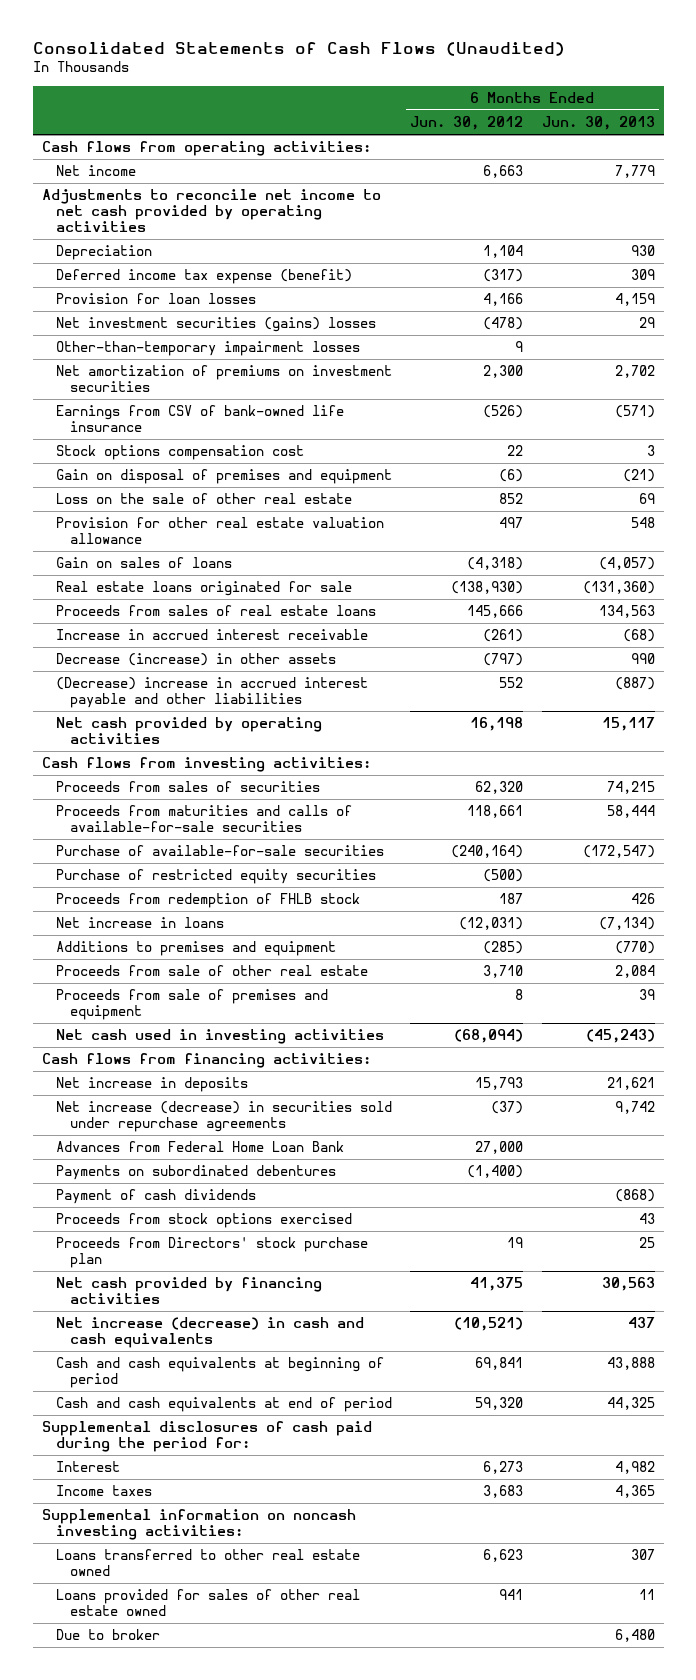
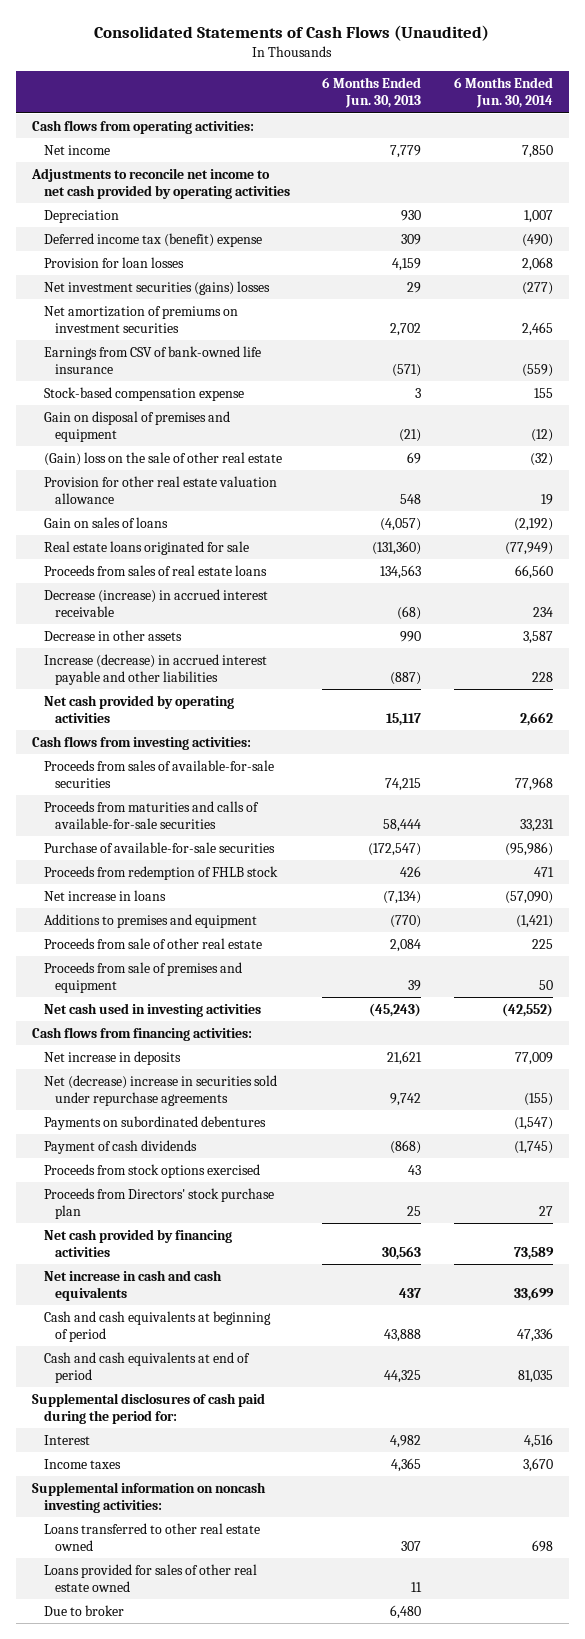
[410,116,524,131] Jun. 30, 2012 -> none
none -> [453,77,553,109] 6 Months Ended Jun. 30, 2014
[56,269,353,285] Deferred income tax expense (benefit) -> [43,232,262,247] Deferred income tax (benefit) expense
[56,341,361,357] Other-than-temporary impairment losses -> none
[56,445,305,461] Stock options compensation cost -> [43,386,244,401] Stock-based compensation expense
[56,493,353,505] Loss on the sale of other real estate -> [43,451,282,466] (Gain) loss on the sale of other real estate
[56,629,369,641] Increase in accrued interest receivable -> [43,588,268,618] Decrease (increase) in accrued interest receivable
[56,653,337,667] Decrease (increase) in other assets -> [43,629,182,641] Decrease in other assets
[56,677,369,708] (Decrease) increase in accrued interest payable and other liabilities -> [43,653,267,686] Increase (decrease) in accrued interest payable and other liabilities
[56,781,321,793] Proceeds from sales of securities -> [43,759,274,789] Proceeds from sales of available-for-sale securities
[56,869,377,885] Purchase of restricted equity securities -> none
[56,1141,345,1153] Advances from Federal Home Loan Bank -> none
[56,1101,393,1132] Net increase (decrease) in securities sold under repurchase agreements -> [43,1074,277,1107] Net (decrease) increase in securities sold under repurchase agreements
[56,1317,365,1348] Net increase (decrease) in cash and cash equivalents -> [43,1269,222,1302] Net increase in cash and cash equivalents

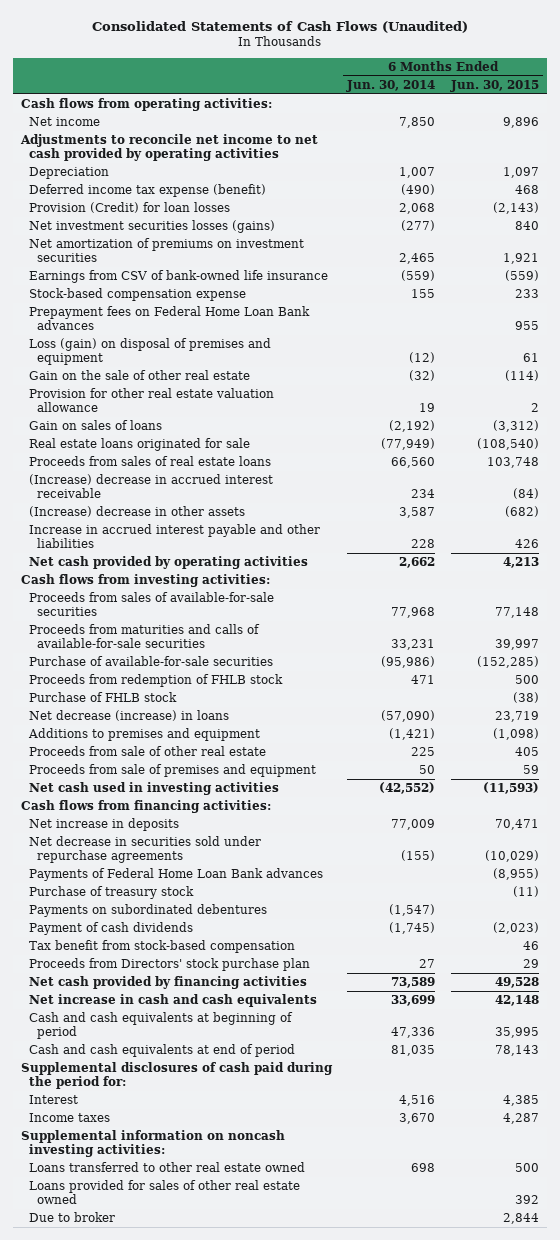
[322,77,422,109] 6 Months Ended Jun. 30, 2013 -> none
none -> [449,79,539,92] Jun. 30, 2015
[43,232,262,247] Deferred income tax (benefit) expense -> [28,184,266,198] Deferred income tax expense (benefit)
[43,256,184,268] Provision for loan losses -> [28,202,230,214] Provision (Credit) for loan losses
[43,280,270,295] Net investment securities (gains) losses -> [28,220,275,234] Net investment securities losses (gains)
none -> [28,306,310,331] Prepayment fees on Federal Home Loan Bank advances
[43,410,230,443] Gain on disposal of premises and equipment -> [28,338,271,366] Loss (gain) on disposal of premises and equipment
[43,451,282,466] (Gain) loss on the sale of other real estate -> [28,370,250,381] Gain on the sale of other real estate
[43,588,268,618] Decrease (increase) in accrued interest receivable -> [28,474,273,499] (Increase) decrease in accrued interest receivable
[43,629,182,641] Decrease in other assets -> [28,506,245,518] (Increase) decrease in other assets
[43,653,267,686] Increase (decrease) in accrued interest payable and other liabilities -> [28,524,320,549] Increase in accrued interest payable and other liabilities
none -> [28,692,177,703] Purchase of FHLB stock
[43,889,166,901] Net increase in loans -> [28,710,229,722] Net decrease (increase) in loans
[43,1074,277,1107] Net (decrease) increase in securities sold under repurchase agreements -> [28,836,261,864] Net decrease in securities sold under repurchase agreements
none -> [28,868,323,882] Payments of Federal Home Loan Bank advances
none -> [28,886,194,900] Purchase of treasury stock
[43,1163,260,1178] Proceeds from stock options exercised -> none
none -> [28,940,295,954] Tax benefit from stock-based compensation

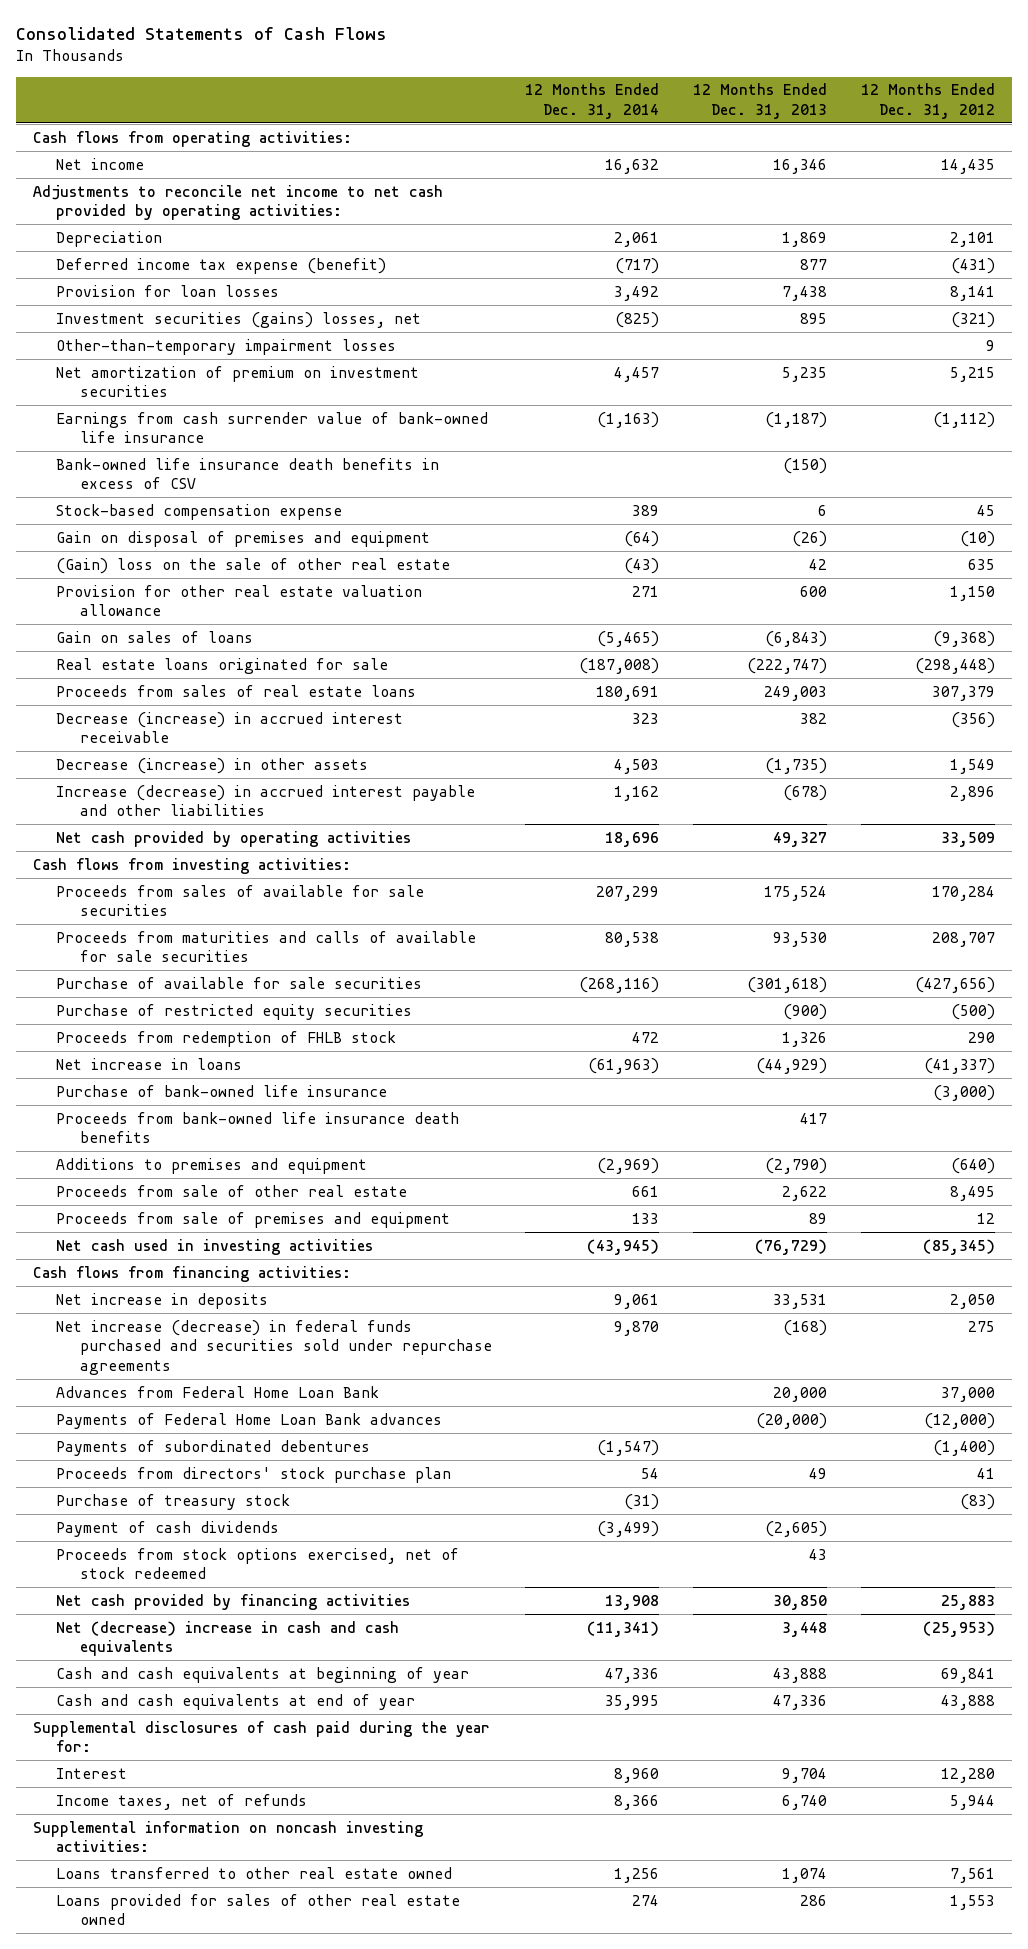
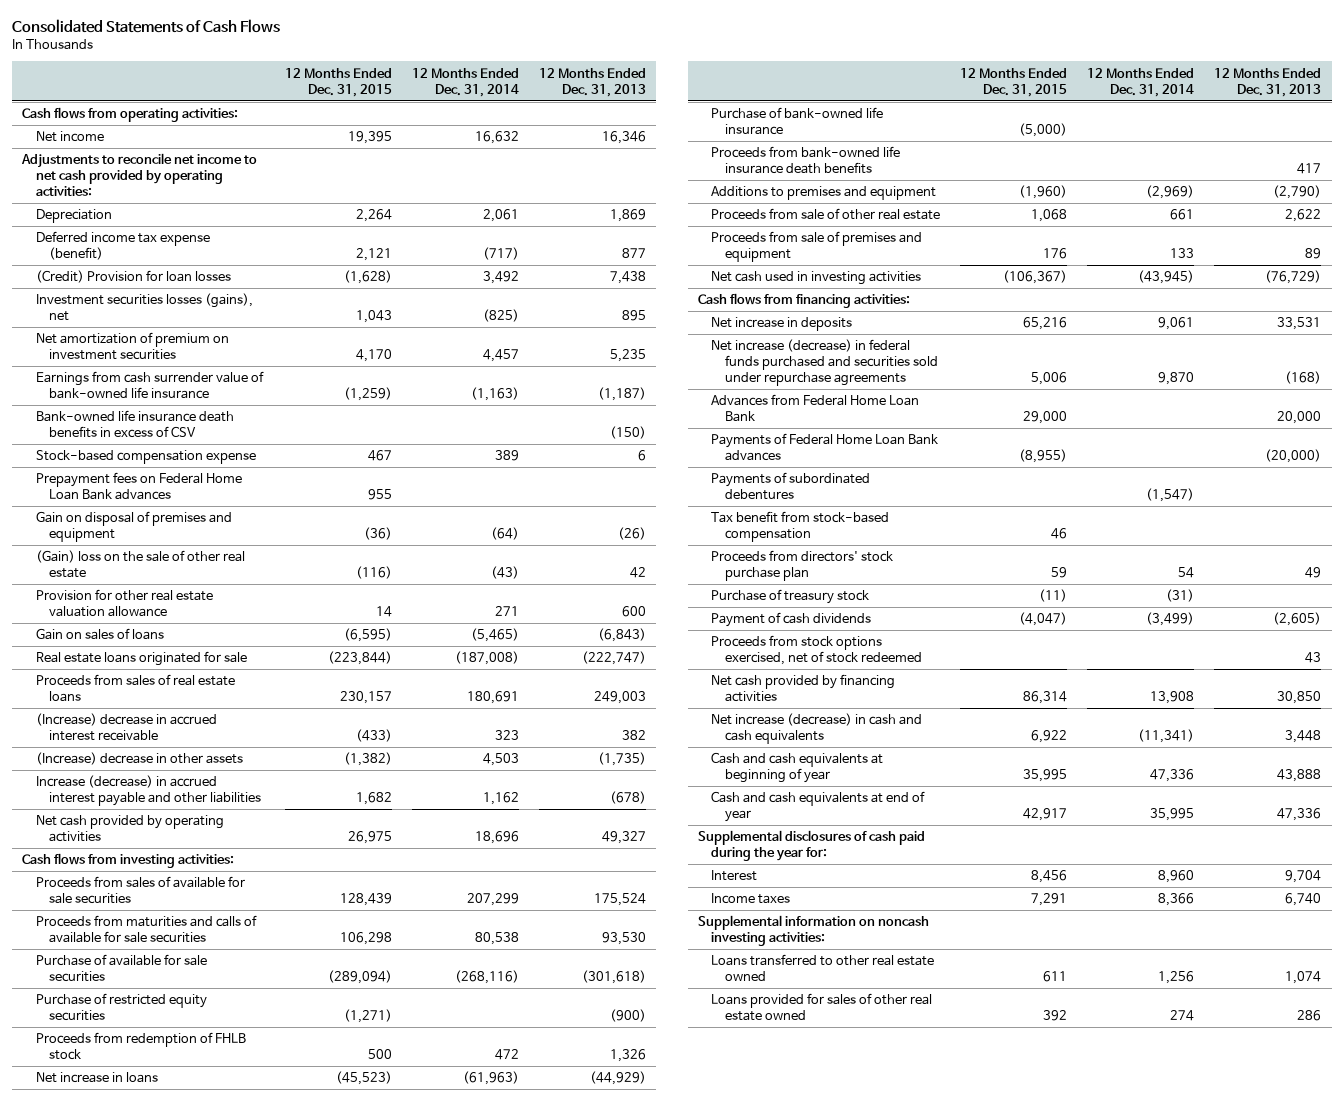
[860,83,995,119] 12 Months Ended Dec. 31, 2012 -> none
none -> [284,67,392,97] 12 Months Ended Dec. 31, 2015
[56,338,397,355] Other-than-temporary impairment losses -> none
[56,284,280,297] Provision for loan losses -> [35,270,231,284] (Credit) Provision for loan losses
[56,311,422,328] Investment securities (gains) losses, net -> [35,293,253,322] Investment securities losses (gains), net
none -> [35,472,242,501] Prepayment fees on Federal Home Loan Bank advances
[56,711,404,744] Decrease (increase) in accrued interest receivable -> [35,713,217,742] (Increase) decrease in accrued interest receivable
[56,757,369,774] Decrease (increase) in other assets -> [35,752,243,766] (Increase) decrease in other assets
none -> [711,511,890,543] Tax benefit from stock-based compensation
[56,1620,400,1657] Net (decrease) increase in cash and cash equivalents -> [711,713,923,745] Net increase (decrease) in cash and cash equivalents
[56,1793,308,1810] Income taxes, net of refunds -> [711,893,791,905] Income taxes

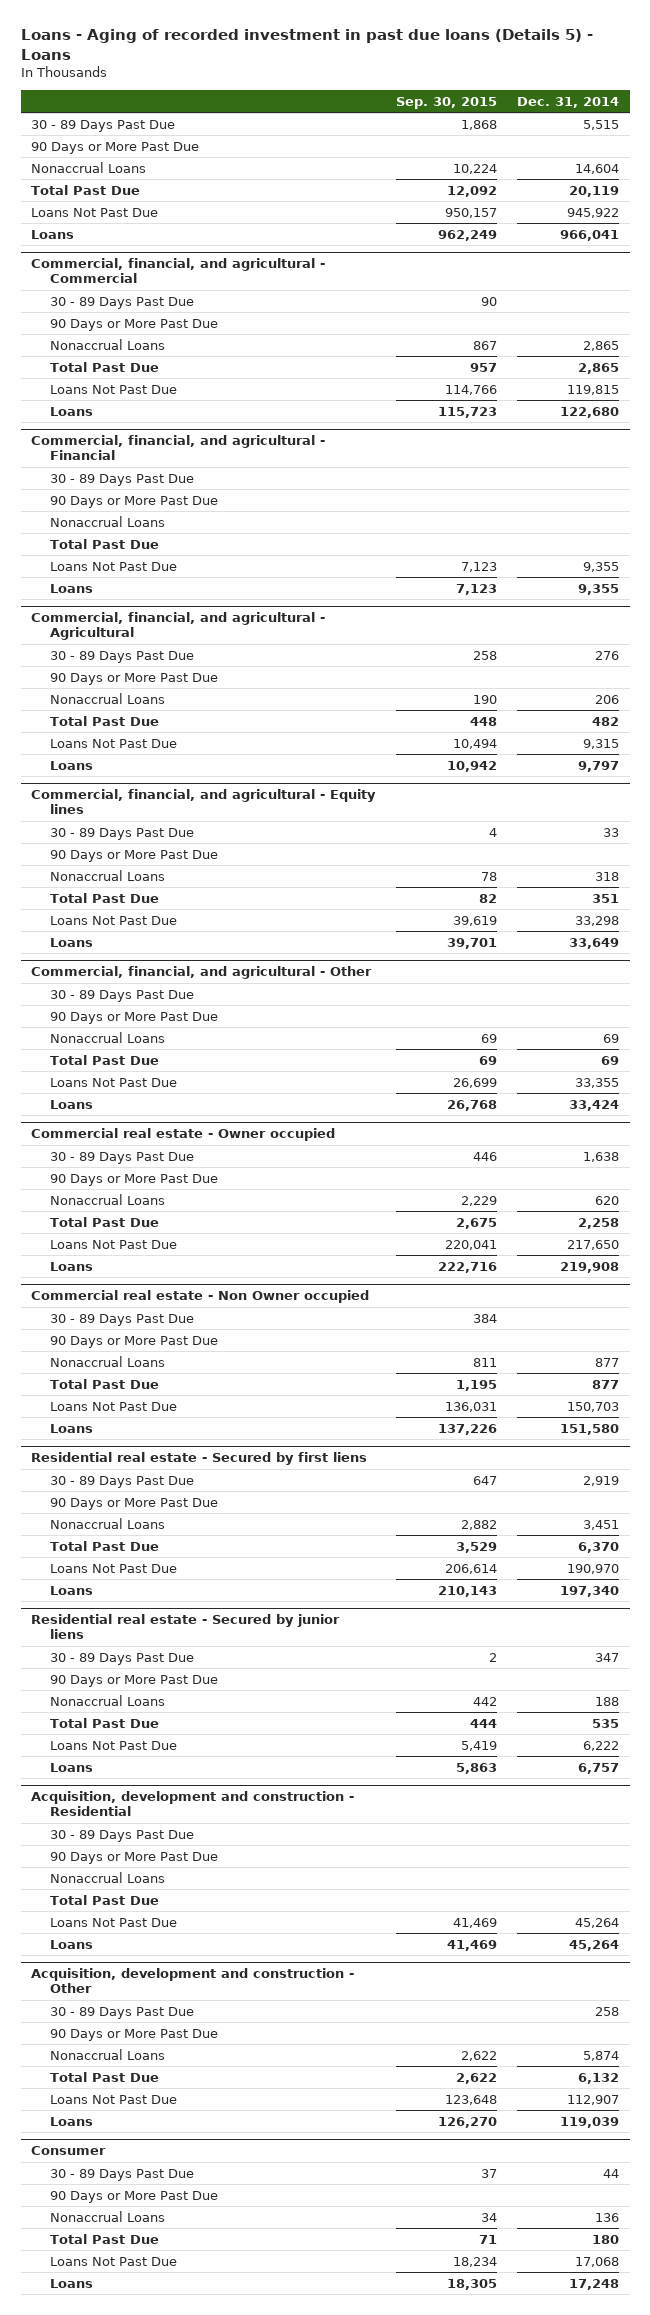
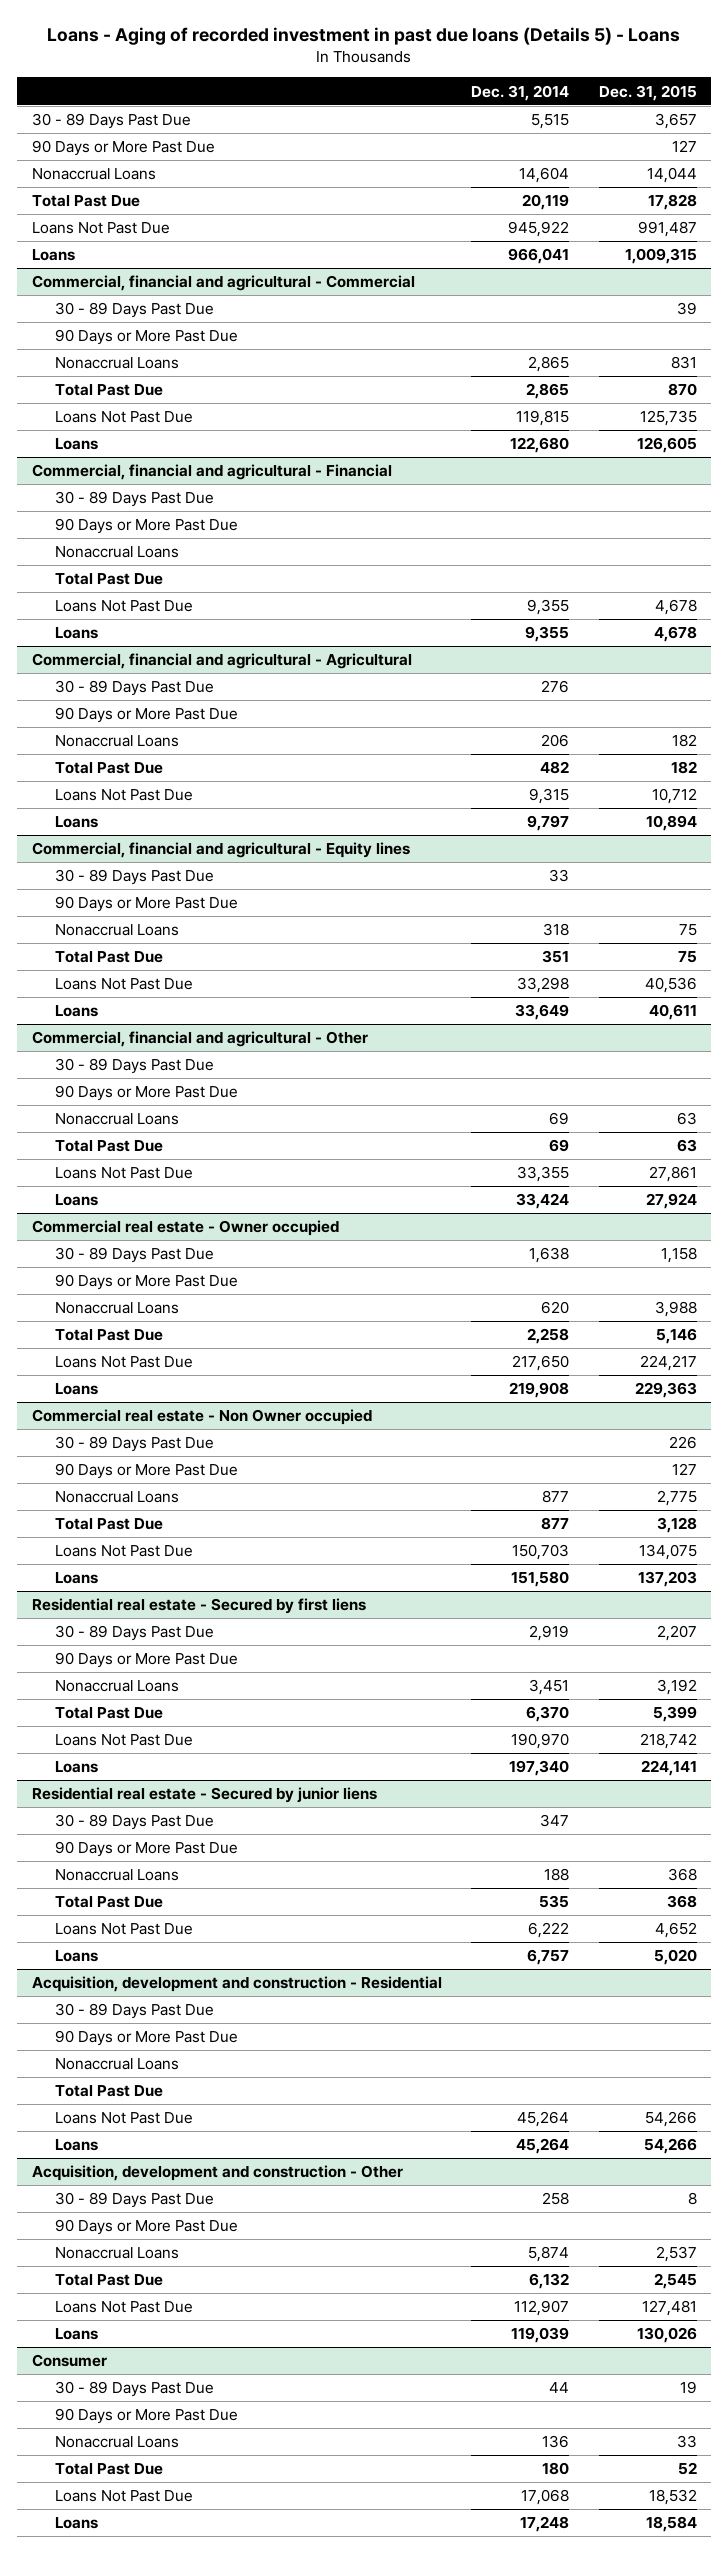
[395,96,497,109] Sep. 30, 2015 -> none
none -> [598,84,697,101] Dec. 31, 2015
[30,258,325,283] Commercial, financial, and agricultural - Commercial -> [31,275,415,292] Commercial, financial and agricultural - Commercial
[30,435,325,460] Commercial, financial, and agricultural - Financial -> [31,464,392,481] Commercial, financial and agricultural - Financial
[30,612,325,640] Commercial, financial, and agricultural - Agricultural -> [31,653,412,670] Commercial, financial and agricultural - Agricultural
[30,789,376,814] Commercial, financial, and agricultural - Equity lines -> [31,842,410,859] Commercial, financial and agricultural - Equity lines
[30,966,372,980] Commercial, financial, and agricultural - Other -> [31,1031,368,1048] Commercial, financial and agricultural - Other

